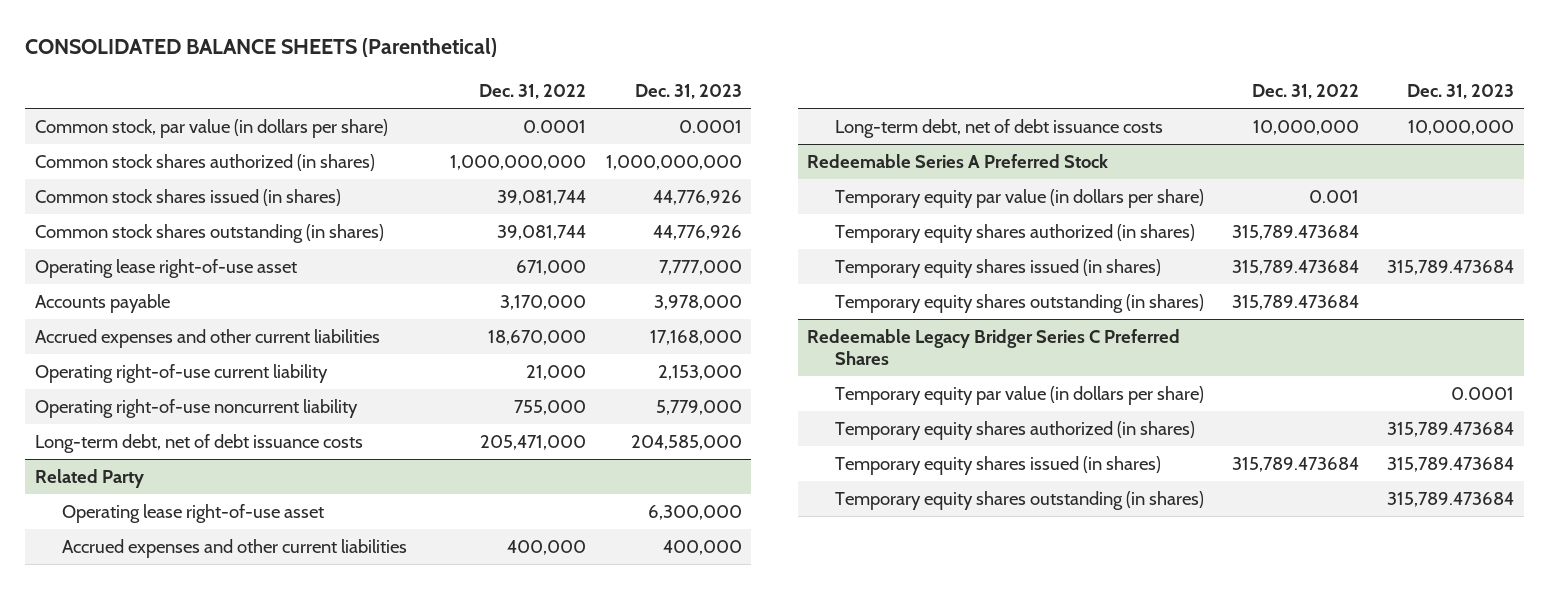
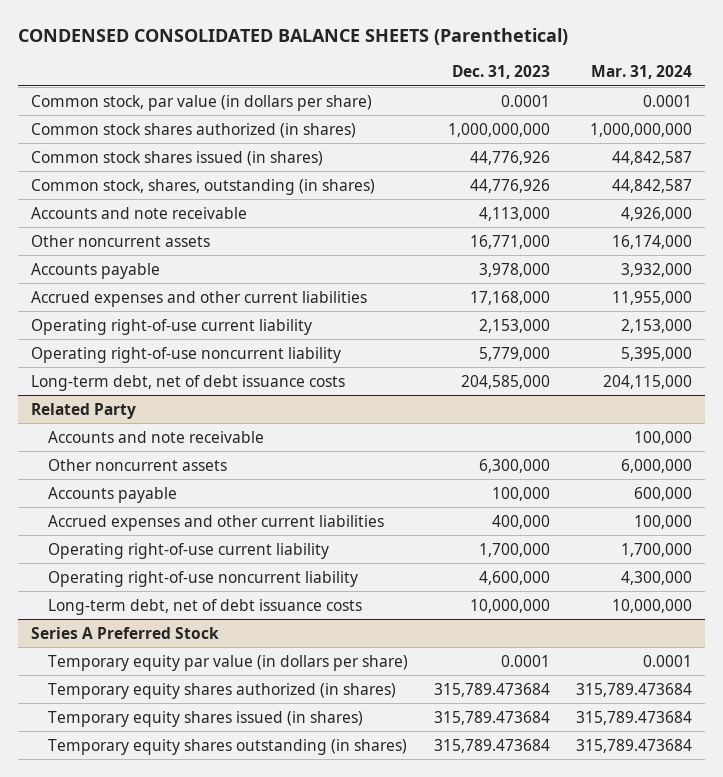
[25,38,498,58] CONSOLIDATED BALANCE SHEETS (Parenthetical) -> [17,28,568,46] CONDENSED CONSOLIDATED BALANCE SHEETS (Parenthetical)
[479,84,587,100] Dec. 31, 2022 -> none
none -> [591,65,693,80] Mar. 31, 2024
[35,259,298,279] Operating lease right-of-use asset -> none
[35,224,385,244] Common stock shares outstanding (in shares) -> [30,178,375,195] Common stock, shares, outstanding (in shares)
none -> [30,206,247,219] Accounts and note receivable
none -> [30,234,210,247] Other noncurrent assets
[62,504,325,524] Operating lease right-of-use asset -> none
none -> [48,430,265,443] Accounts and note receivable
none -> [48,458,228,471] Other noncurrent assets
none -> [48,486,178,503] Accounts payable
none -> [48,542,330,559] Operating right-of-use current liability
none -> [48,570,359,587] Operating right-of-use noncurrent liability
[834,189,1204,209] Temporary equity par value (in dollars per share) -> none
[834,224,1195,244] Temporary equity shares authorized (in shares) -> none
[834,259,1161,279] Temporary equity shares issued (in shares) -> none
[834,294,1204,314] Temporary equity shares outstanding (in shares) -> none
[807,329,1181,365] Redeemable Legacy Bridger Series C Preferred Shares -> none
[807,154,1109,169] Redeemable Series A Preferred Stock -> [30,626,219,639] Series A Preferred Stock

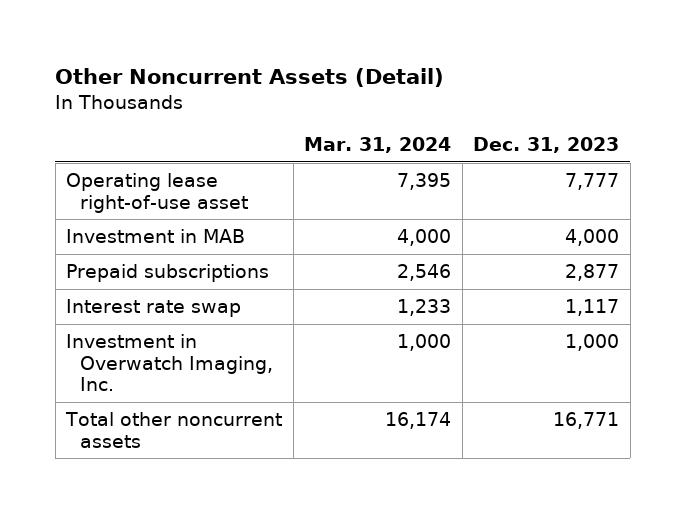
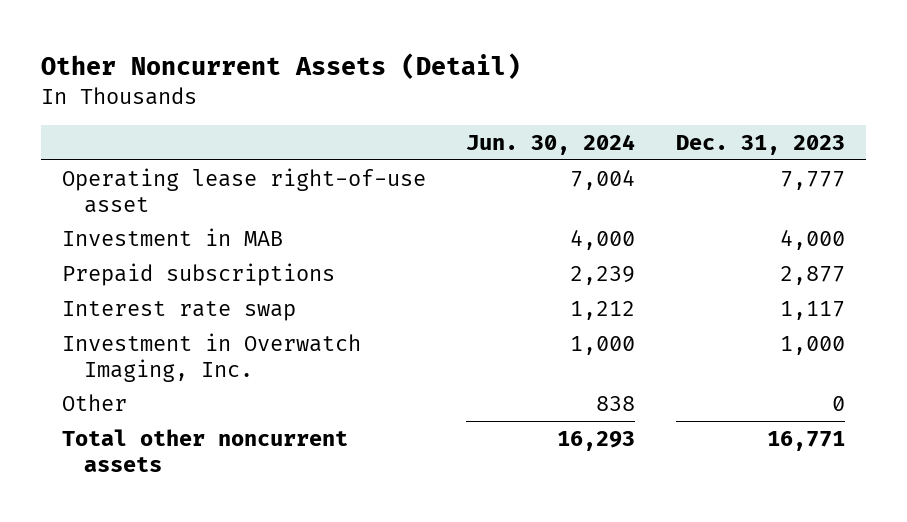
[304,136,452,153] Mar. 31, 2024 -> none
none -> [466,133,636,155] Jun. 30, 2024
none -> [61,393,127,411] Other

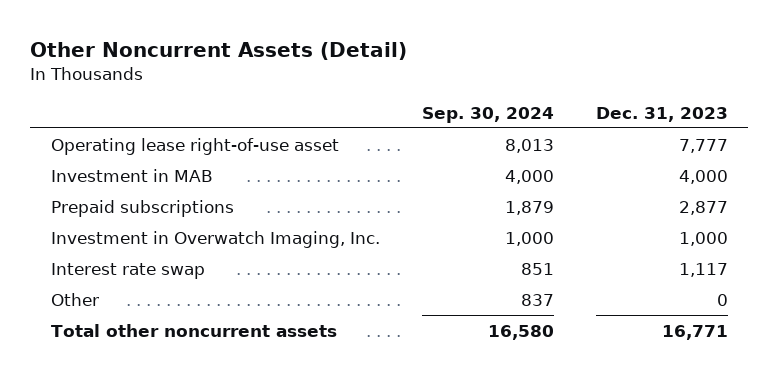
[466,133,636,155] Jun. 30, 2024 -> none
none -> [421,106,554,123] Sep. 30, 2024
[61,300,296,321] Interest rate swap -> [51,262,206,279] Interest rate swap

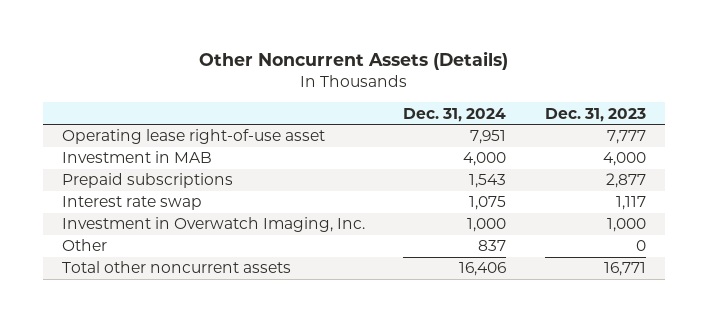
[30,41,408,60] Other Noncurrent Assets (Detail) -> [198,51,508,71] Other Noncurrent Assets (Details)
[421,106,554,123] Sep. 30, 2024 -> none
none -> [403,107,507,122] Dec. 31, 2024
[51,230,381,248] Investment in Overwatch Imaging, Inc. -> [61,217,365,233] Investment in Overwatch Imaging, Inc.

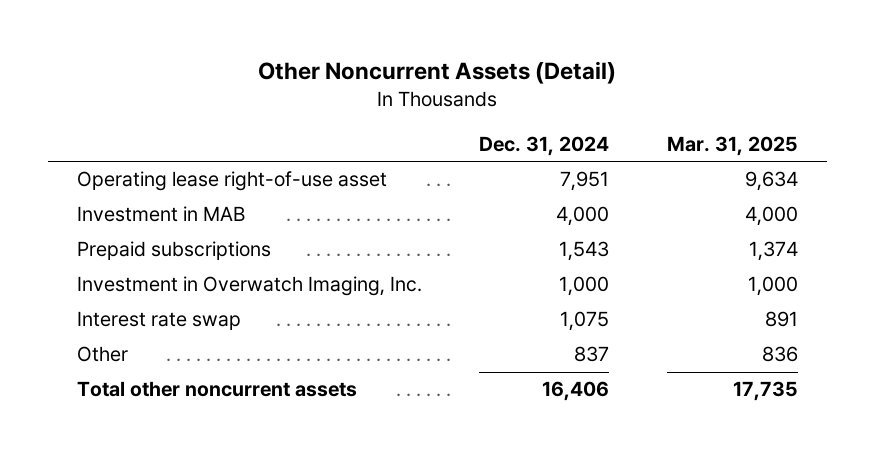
[198,51,508,71] Other Noncurrent Assets (Details) -> [258,61,617,85] Other Noncurrent Assets (Detail)
[544,107,646,122] Dec. 31, 2023 -> none
none -> [666,135,798,156] Mar. 31, 2025
[61,196,202,211] Interest rate swap -> [76,311,241,331] Interest rate swap

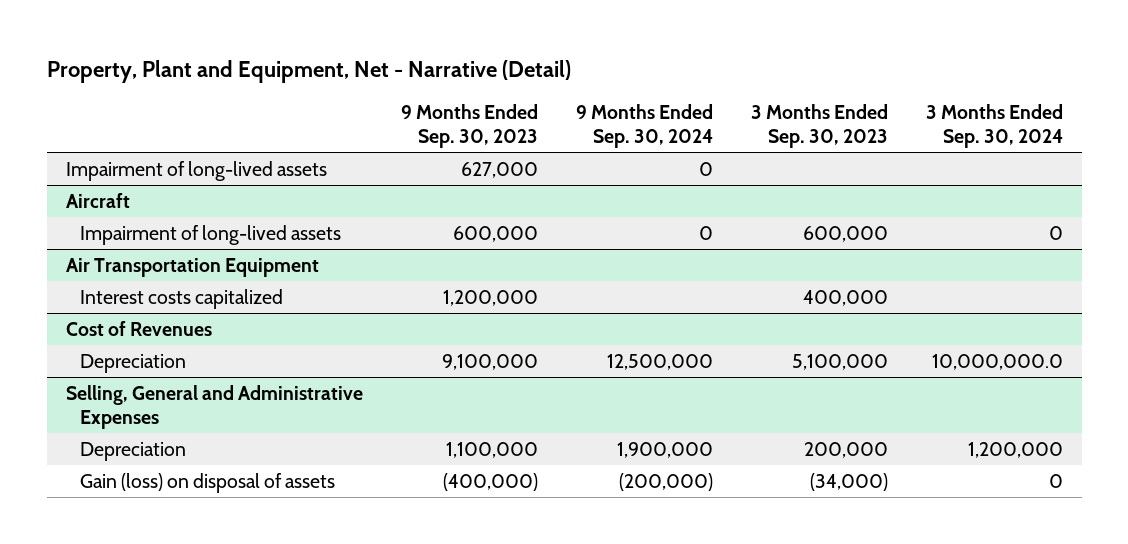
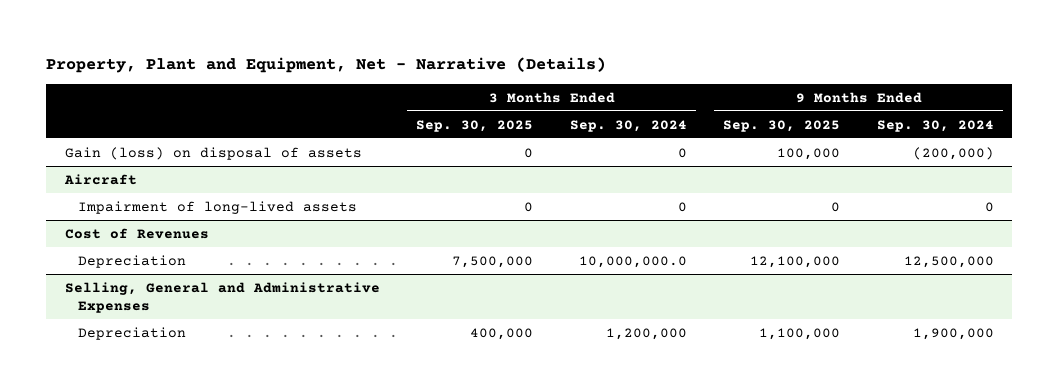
[46,59,571,83] Property, Plant and Equipment, Net - Narrative (Detail) -> [46,57,607,74] Property, Plant and Equipment, Net - Narrative (Details)
[400,103,538,149] 9 Months Ended Sep. 30, 2023 -> none
[750,103,888,149] 3 Months Ended Sep. 30, 2023 -> none
none -> [416,119,534,132] Sep. 30, 2025
none -> [723,119,841,132] Sep. 30, 2025
[65,160,327,181] Impairment of long-lived assets -> none
none -> [64,146,362,160] Gain (loss) on disposal of assets
[65,257,319,277] Air Transportation Equipment -> none
[79,288,283,309] Interest costs capitalized -> none
[79,472,335,493] Gain (loss) on disposal of assets -> none

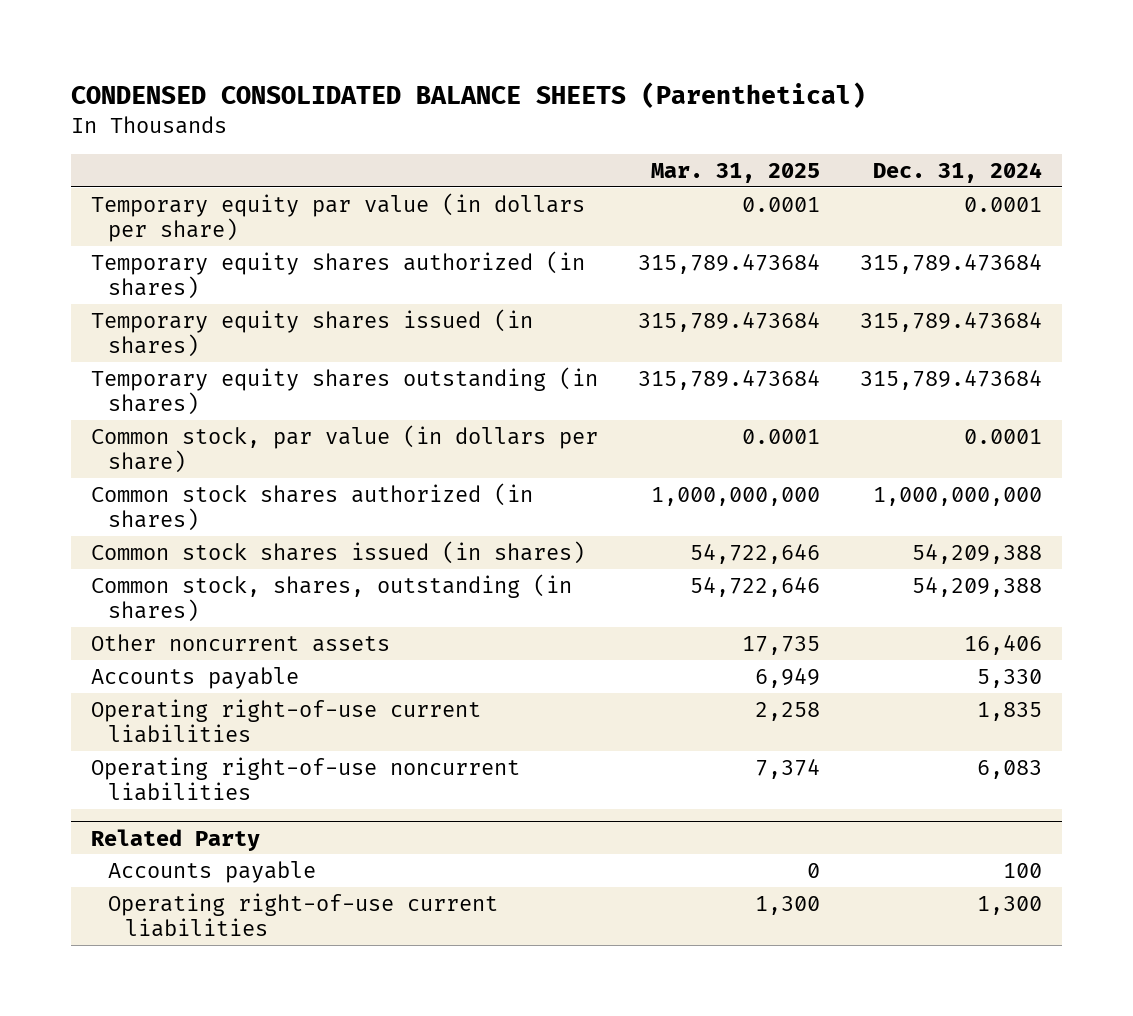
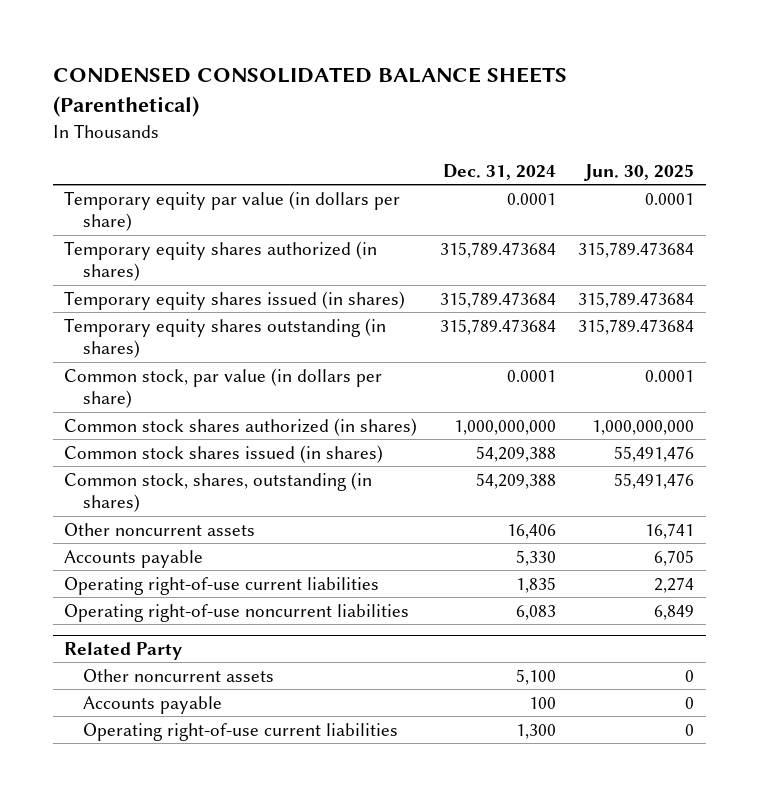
[651,163,821,184] Mar. 31, 2025 -> none
none -> [584,163,695,181] Jun. 30, 2025
none -> [82,668,274,682] Other noncurrent assets

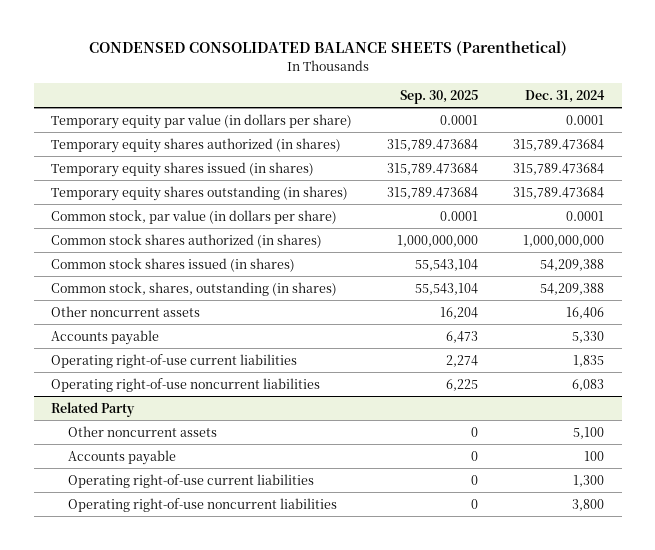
[584,163,695,181] Jun. 30, 2025 -> none
none -> [400,89,479,104] Sep. 30, 2025
none -> [68,497,338,512] Operating right-of-use noncurrent liabilities

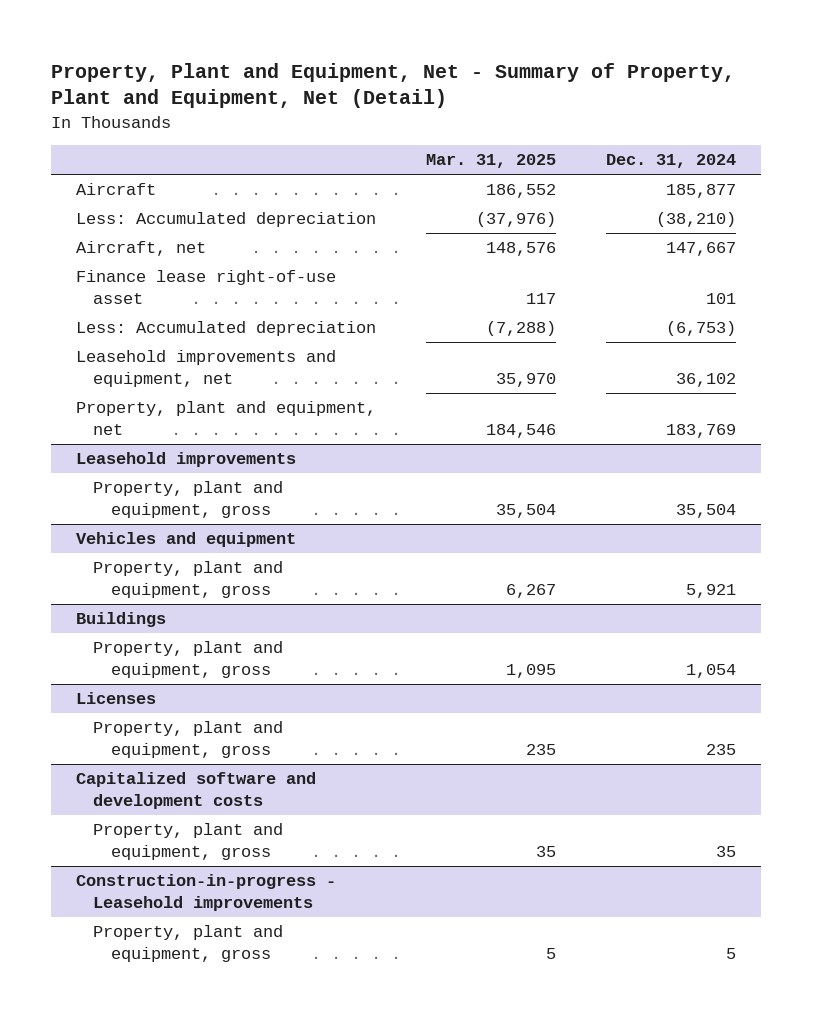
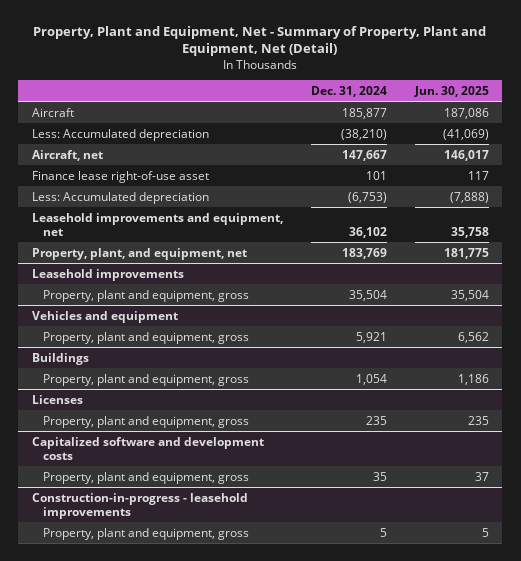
[426,154,557,169] Mar. 31, 2025 -> none
none -> [413,85,489,97] Jun. 30, 2025
[76,401,377,436] Property, plant and equipment, net -> [32,247,248,260] Property, plant, and equipment, net
[76,874,337,912] Construction-in-progress - Leasehold improvements -> [32,492,249,519] Construction-in-progress - leasehold improvements

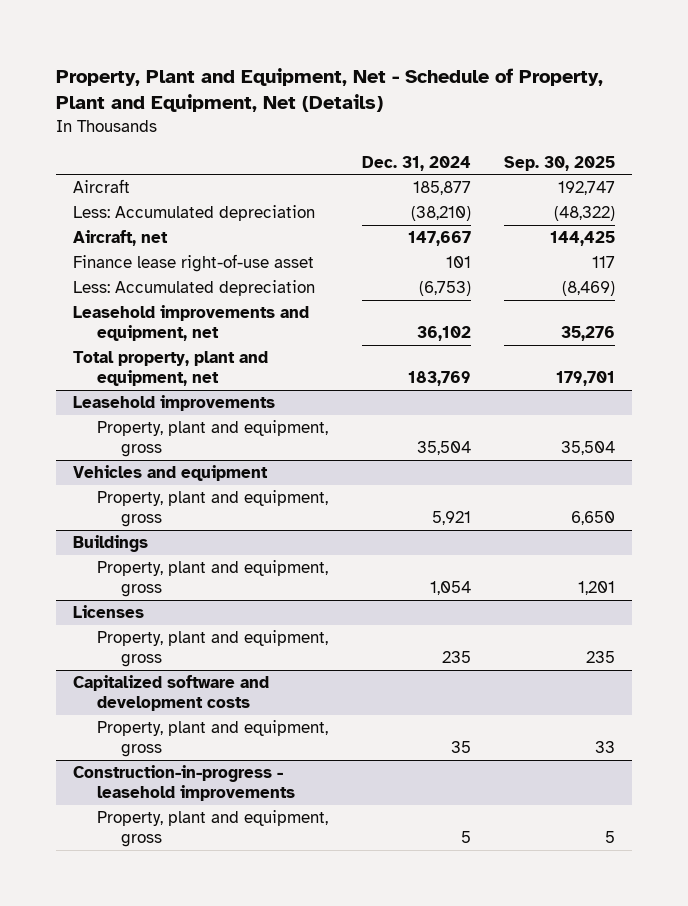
[33,25,487,57] Property, Plant and Equipment, Net - Summary of Property, Plant and Equipment, Net (Detail) -> [55,67,603,113] Property, Plant and Equipment, Net - Schedule of Property, Plant and Equipment, Net (Details)
[413,85,489,97] Jun. 30, 2025 -> none
none -> [504,155,616,171] Sep. 30, 2025
[32,247,248,260] Property, plant, and equipment, net -> [72,351,268,387] Total property, plant and equipment, net

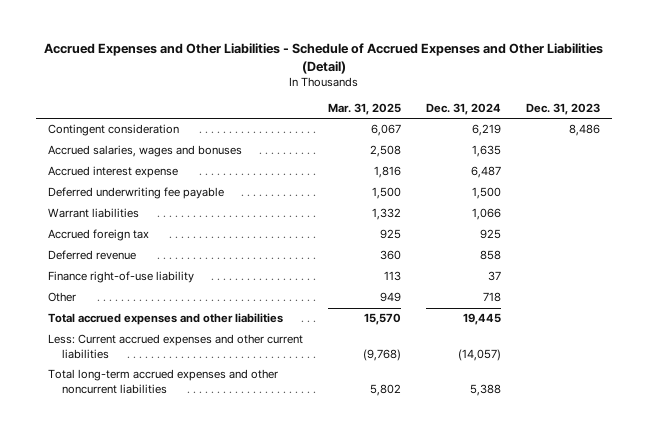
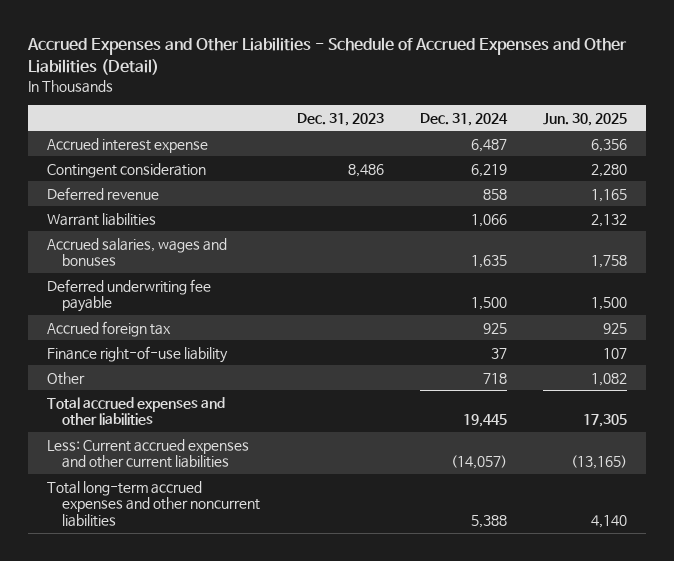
[328,103,402,116] Mar. 31, 2025 -> none
none -> [543,112,628,126] Jun. 30, 2025
[48,166,179,179] Accrued interest expense -> [46,137,208,153] Accrued interest expense
[48,250,137,261] Deferred revenue -> [46,186,159,200] Deferred revenue
[48,208,140,219] Warrant liabilities -> [46,212,156,226] Warrant liabilities

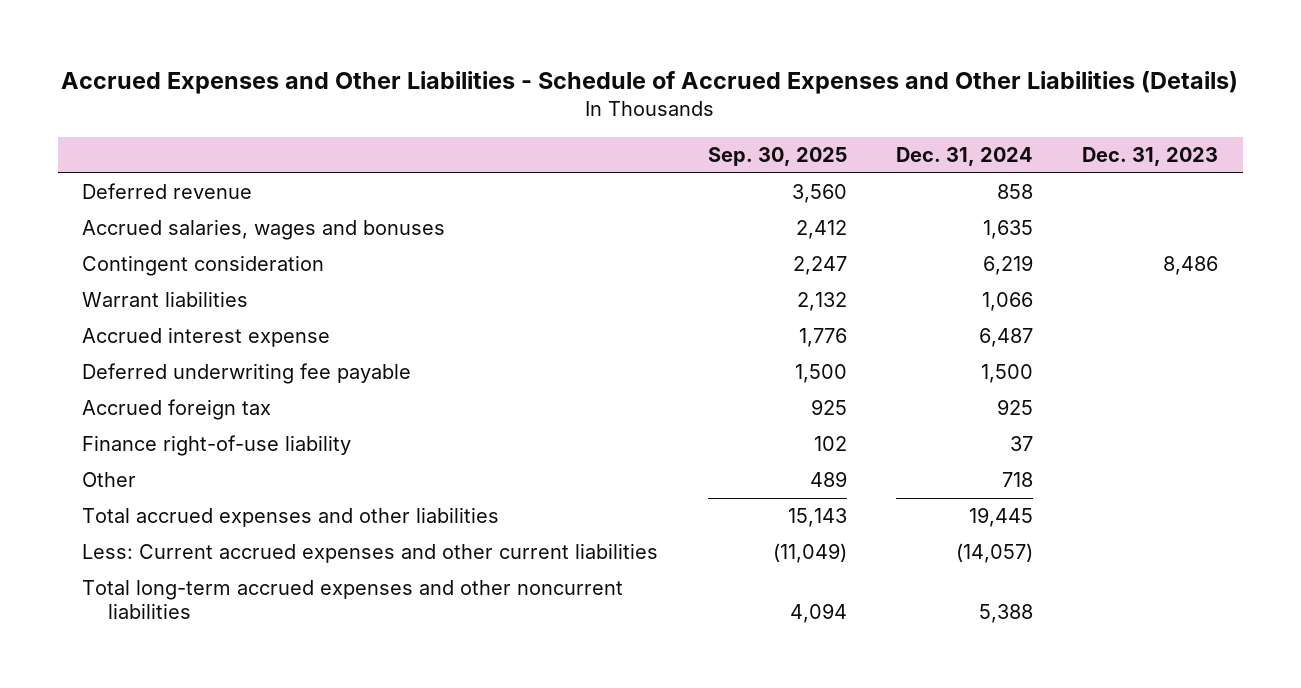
[27,37,628,76] Accrued Expenses and Other Liabilities - Schedule of Accrued Expenses and Other Liabilities (Detail) -> [61,71,1239,95] Accrued Expenses and Other Liabilities - Schedule of Accrued Expenses and Other Liabilities (Details)
[543,112,628,126] Jun. 30, 2025 -> none
none -> [707,146,847,166] Sep. 30, 2025
[46,162,206,178] Contingent consideration -> [82,255,325,277] Contingent consideration
[46,212,156,226] Warrant liabilities -> [82,291,249,308] Warrant liabilities
[46,137,208,153] Accrued interest expense -> [82,327,331,348] Accrued interest expense

